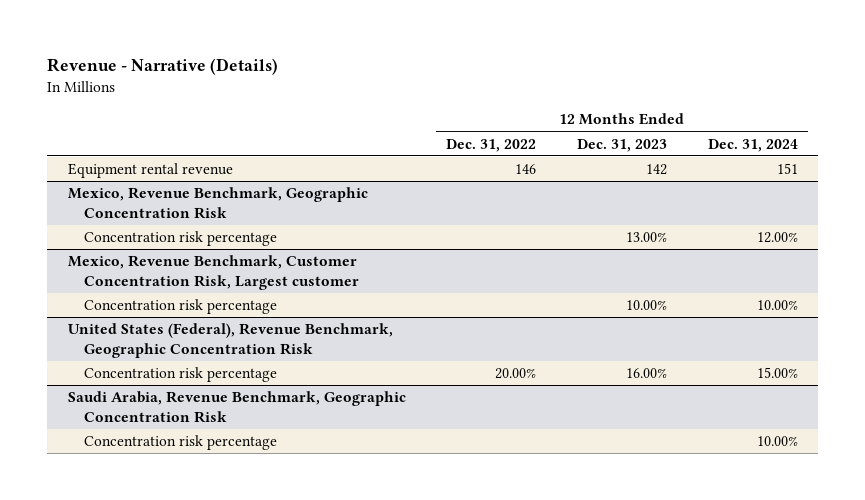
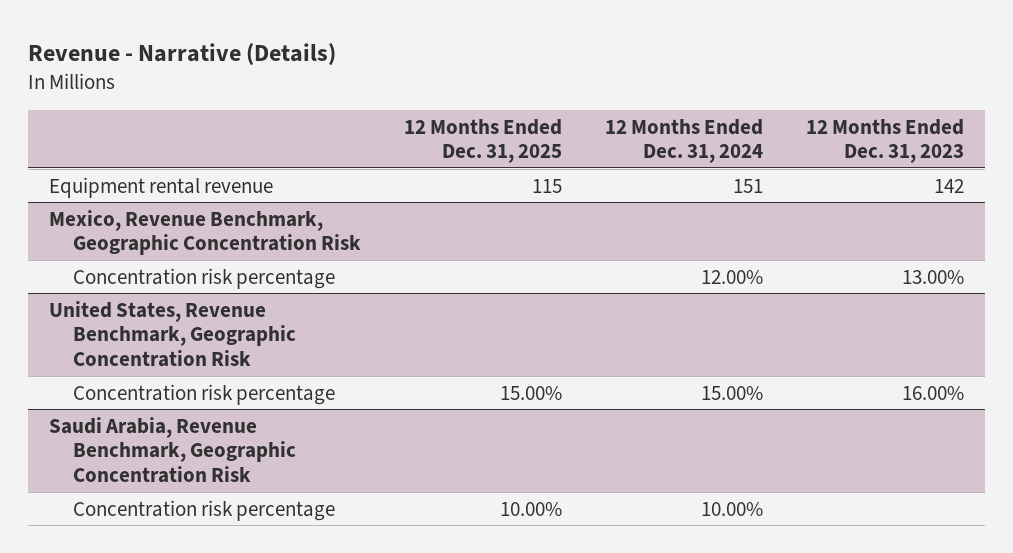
[446,138,537,152] Dec. 31, 2022 -> none
none -> [404,118,563,164] 12 Months Ended Dec. 31, 2025
[67,255,360,291] Mexico, Revenue Benchmark, Customer Concentration Risk, Largest customer -> none
[84,299,278,315] Concentration risk percentage -> none
[67,323,393,359] United States (Federal), Revenue Benchmark, Geographic Concentration Risk -> [49,300,297,367] United States, Revenue Benchmark, Geographic Concentration Risk

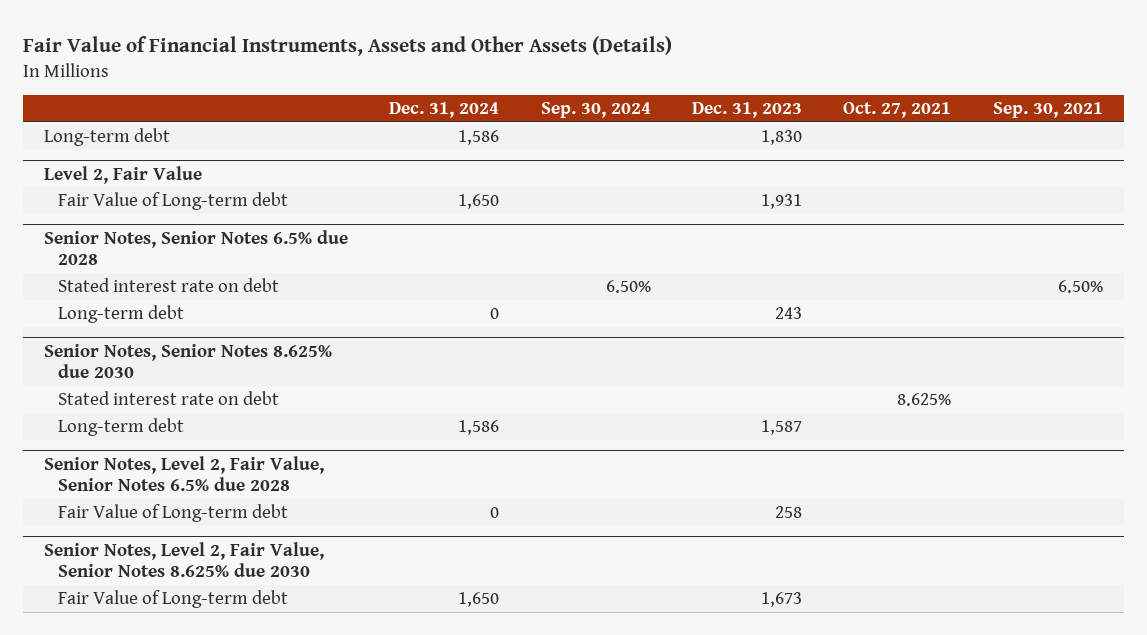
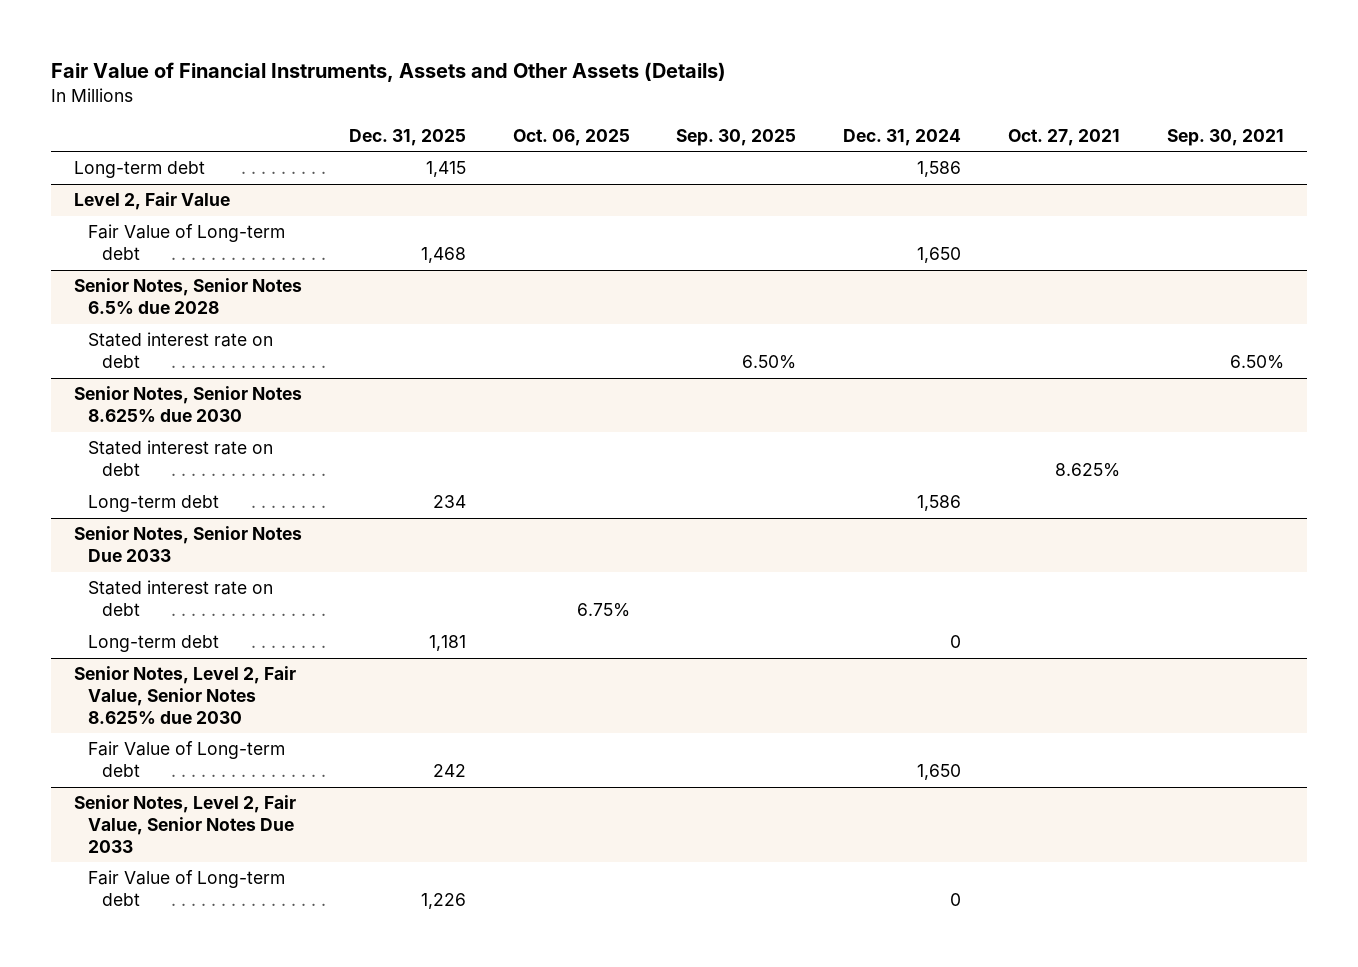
[540,102,651,119] Sep. 30, 2024 -> none
[692,102,803,119] Dec. 31, 2023 -> none
none -> [349,128,467,146] Dec. 31, 2025
none -> [512,128,630,146] Oct. 06, 2025
none -> [676,128,797,146] Sep. 30, 2025
[57,305,184,324] Long-term debt -> none
[43,455,324,492] Senior Notes, Level 2, Fair Value, Senior Notes 6.5% due 2028 -> none
none -> [74,526,303,562] Senior Notes, Senior Notes Due 2033
none -> [88,580,274,616] Stated interest rate on debt
[57,504,288,523] Fair Value of Long-term debt -> [88,635,220,653] Long-term debt
none -> [74,795,297,853] Senior Notes, Level 2, Fair Value, Senior Notes Due 2033
none -> [88,870,286,906] Fair Value of Long-term debt

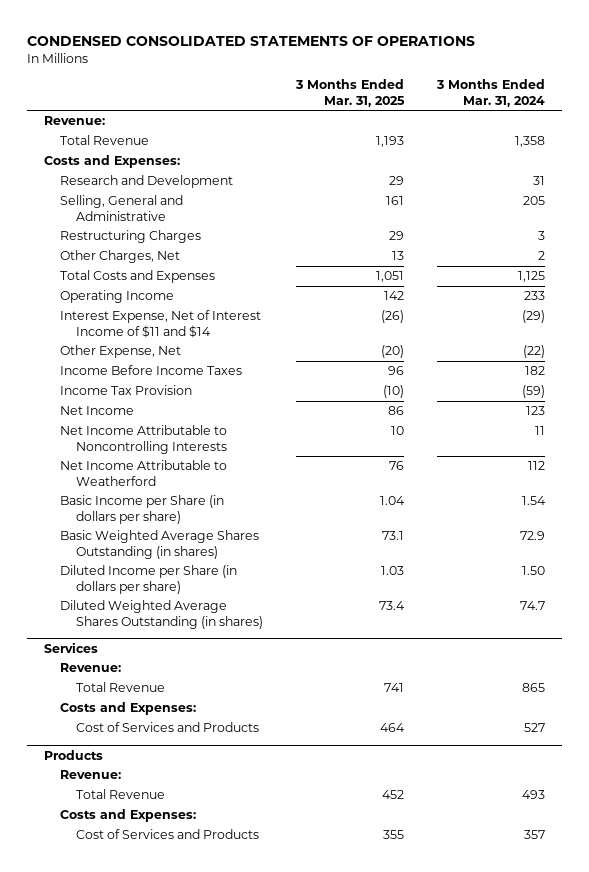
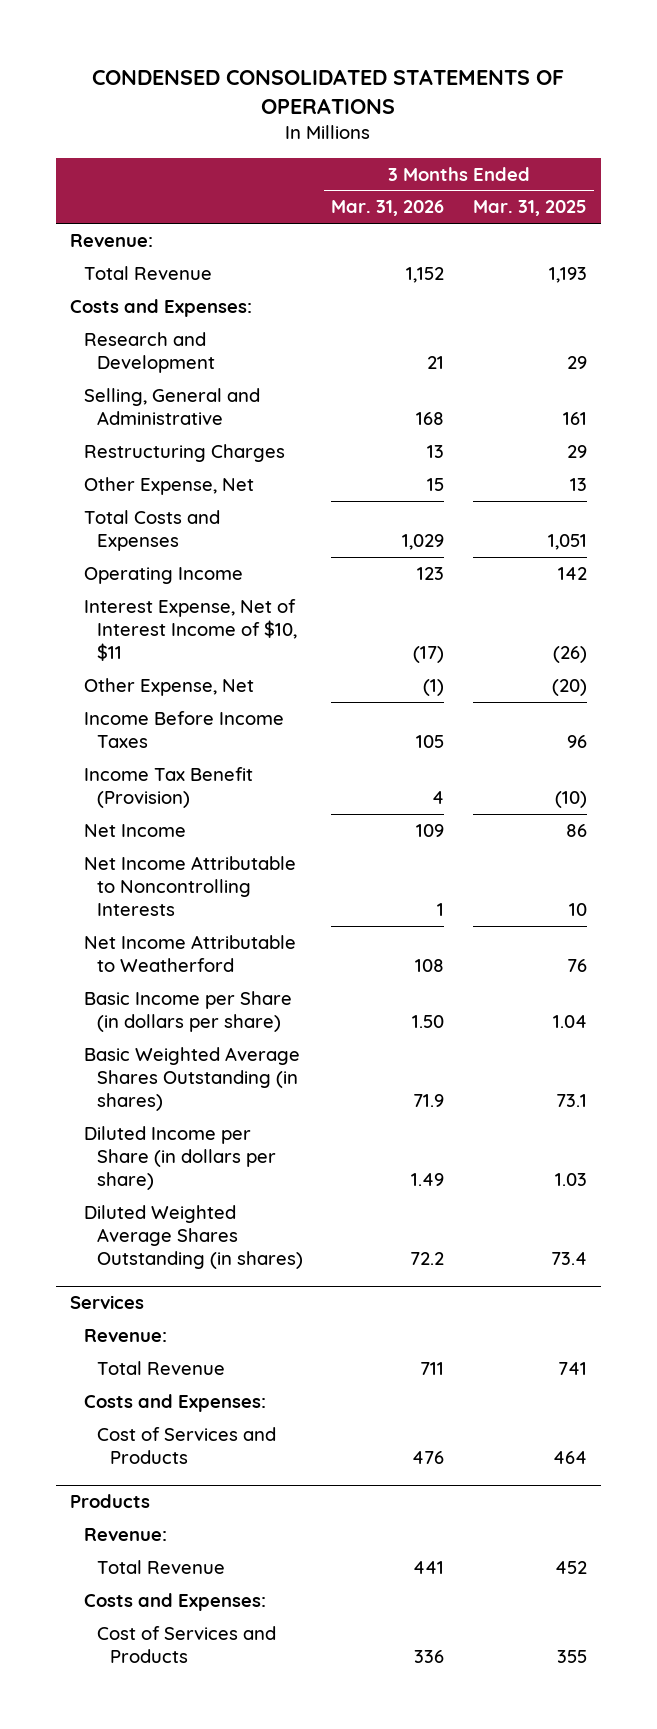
[436,79,546,107] 3 Months Ended Mar. 31, 2024 -> none
none -> [331,200,445,217] Mar. 31, 2026
[59,250,180,264] Other Charges, Net -> [83,477,254,496] Other Expense, Net
[59,310,261,338] Interest Expense, Net of Interest Income of $11 and $14 -> [83,599,298,661] Interest Expense, Net of Interest Income of $10, $11
[59,385,192,396] Income Tax Provision -> [83,767,253,808] Income Tax Benefit (Provision)

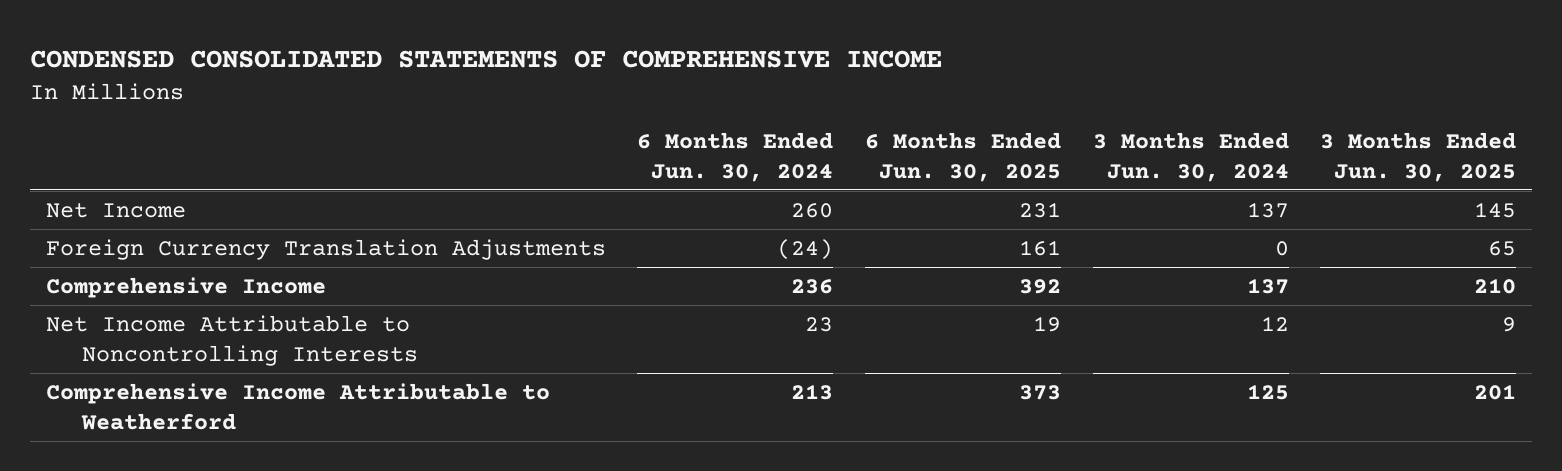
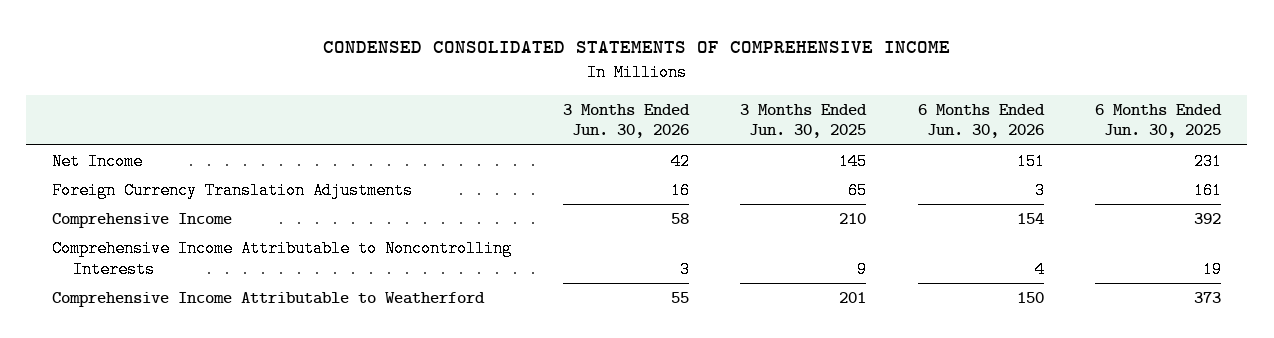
[637,132,834,182] 6 Months Ended Jun. 30, 2024 -> none
[1092,132,1289,182] 3 Months Ended Jun. 30, 2024 -> none
none -> [562,103,690,139] 3 Months Ended Jun. 30, 2026
none -> [917,103,1045,139] 6 Months Ended Jun. 30, 2026
[45,314,419,366] Net Income Attributable to Noncontrolling Interests -> [52,240,513,278] Comprehensive Income Attributable to Noncontrolling Interests

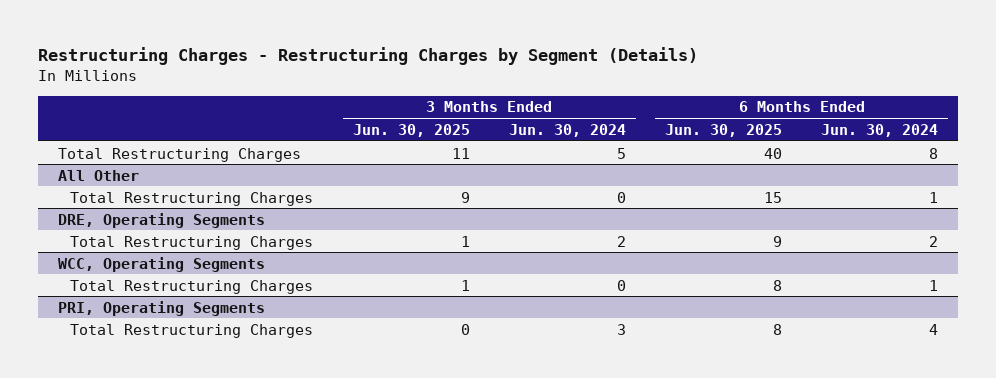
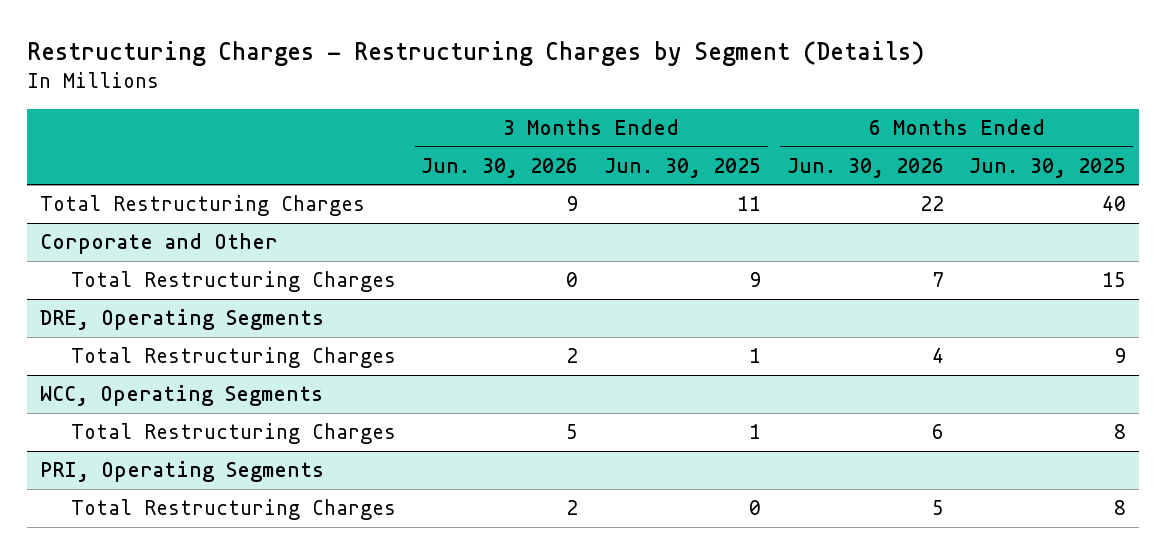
[508,123,626,137] Jun. 30, 2024 -> none
[821,123,939,137] Jun. 30, 2024 -> none
none -> [421,157,579,178] Jun. 30, 2026
none -> [786,157,944,178] Jun. 30, 2026
[57,169,139,181] All Other -> [39,233,278,255] Corporate and Other

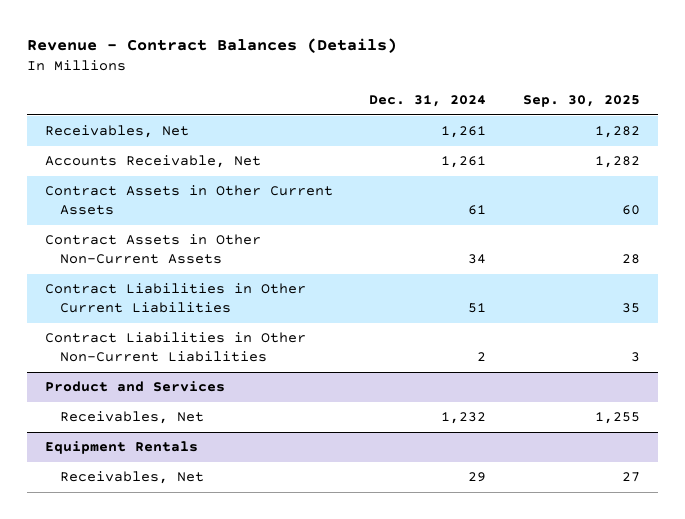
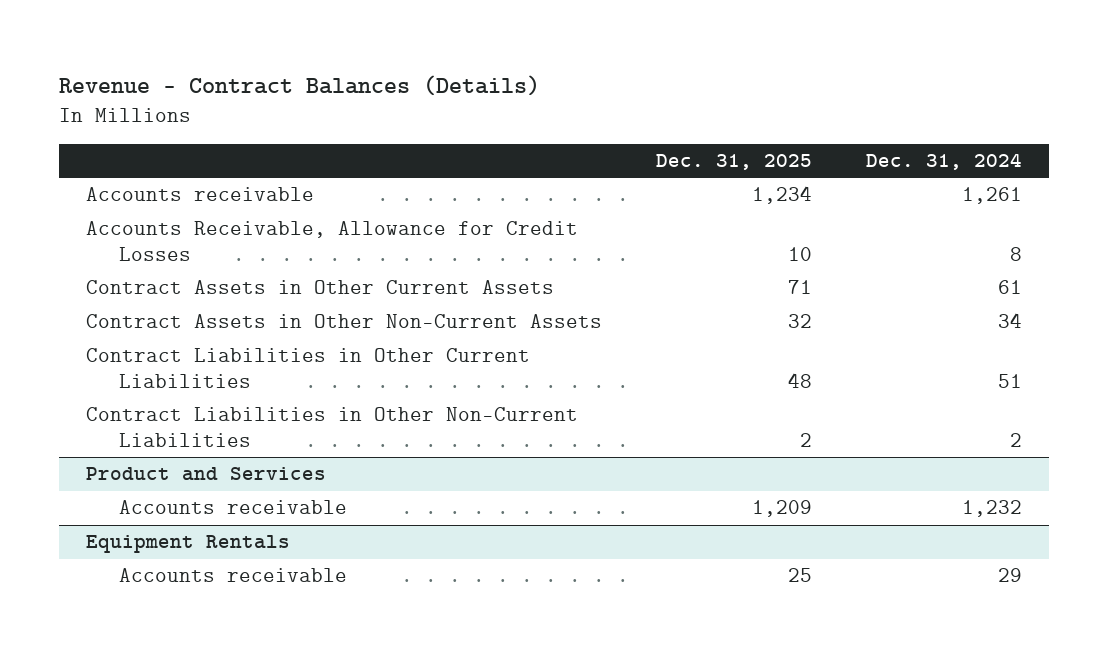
[522,94,640,107] Sep. 30, 2025 -> none
none -> [656,154,813,171] Dec. 31, 2025
[44,125,189,139] Receivables, Net -> none
[44,155,261,169] Accounts Receivable, Net -> [86,187,315,202] Accounts receivable
none -> [86,221,579,261] Accounts Receivable, Allowance for Credit Losses
[60,411,205,425] Receivables, Net -> [119,500,348,515] Accounts receivable
[60,471,205,485] Receivables, Net -> none
none -> [119,568,348,583] Accounts receivable

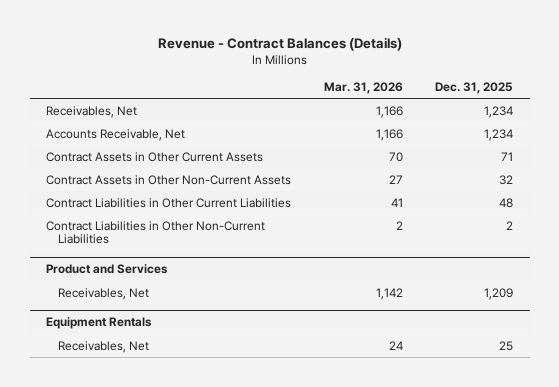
[866,153,1023,171] Dec. 31, 2024 -> none
none -> [323,82,403,95] Mar. 31, 2026
[86,221,579,261] Accounts Receivable, Allowance for Credit Losses -> none
none -> [45,105,137,118] Receivables, Net
[86,187,315,202] Accounts receivable -> [45,128,185,141] Accounts Receivable, Net
[119,500,348,515] Accounts receivable -> [58,287,150,300] Receivables, Net
[119,568,348,583] Accounts receivable -> none
none -> [58,340,150,353] Receivables, Net

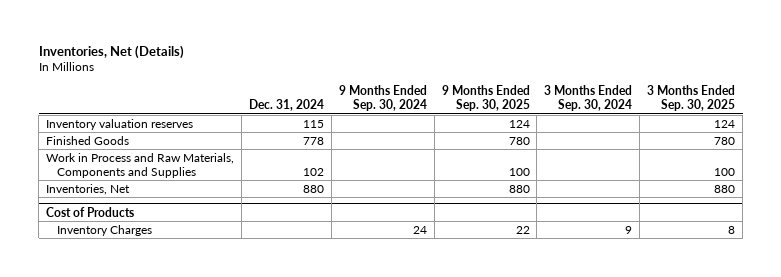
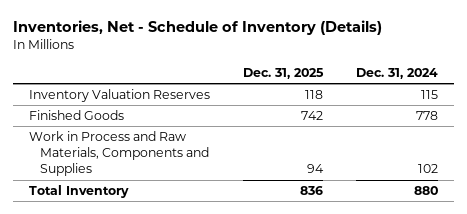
[38,45,184,60] Inventories, Net (Details) -> [13,20,383,36] Inventories, Net - Schedule of Inventory (Details)
[338,85,427,112] 9 Months Ended Sep. 30, 2024 -> none
[441,85,530,112] 9 Months Ended Sep. 30, 2025 -> none
[544,85,633,112] 3 Months Ended Sep. 30, 2024 -> none
[647,85,736,112] 3 Months Ended Sep. 30, 2025 -> none
none -> [243,67,325,79] Dec. 31, 2025
[46,118,194,130] Inventory valuation reserves -> [29,89,211,103] Inventory Valuation Reserves
[46,206,135,217] Cost of Products -> none
[56,224,152,236] Inventory Charges -> none
[46,183,131,195] Inventories, Net -> [29,185,130,199] Total Inventory

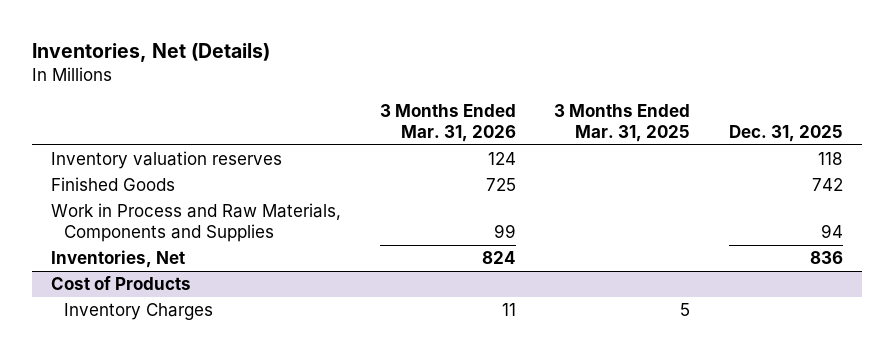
[13,20,383,36] Inventories, Net - Schedule of Inventory (Details) -> [31,43,270,63] Inventories, Net (Details)
[355,67,438,79] Dec. 31, 2024 -> none
none -> [379,104,516,143] 3 Months Ended Mar. 31, 2026
none -> [554,104,691,143] 3 Months Ended Mar. 31, 2025
[29,89,211,103] Inventory Valuation Reserves -> [51,151,283,170] Inventory valuation reserves
[29,185,130,199] Total Inventory -> [51,250,186,269] Inventories, Net
none -> [51,276,192,291] Cost of Products
none -> [63,303,213,321] Inventory Charges

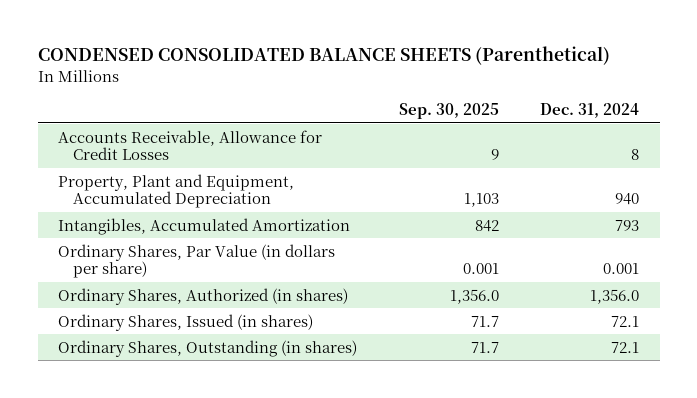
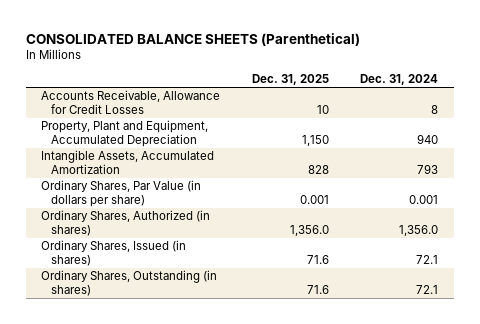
[37,46,610,66] CONDENSED CONSOLIDATED BALANCE SHEETS (Parenthetical) -> [25,32,360,46] CONSOLIDATED BALANCE SHEETS (Parenthetical)
[398,103,499,120] Sep. 30, 2025 -> none
none -> [251,74,329,86] Dec. 31, 2025
[58,217,351,235] Intangibles, Accumulated Amortization -> [41,150,215,174] Intangible Assets, Accumulated Amortization

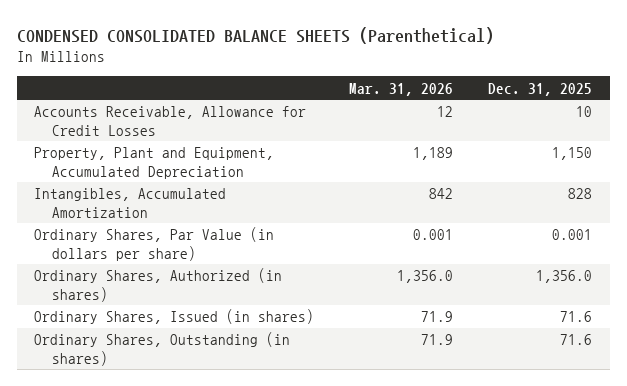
[25,32,360,46] CONSOLIDATED BALANCE SHEETS (Parenthetical) -> [16,26,494,44] CONDENSED CONSOLIDATED BALANCE SHEETS (Parenthetical)
[360,74,439,86] Dec. 31, 2024 -> none
none -> [349,82,454,96] Mar. 31, 2026
[41,150,215,174] Intangible Assets, Accumulated Amortization -> [34,188,227,218] Intangibles, Accumulated Amortization

